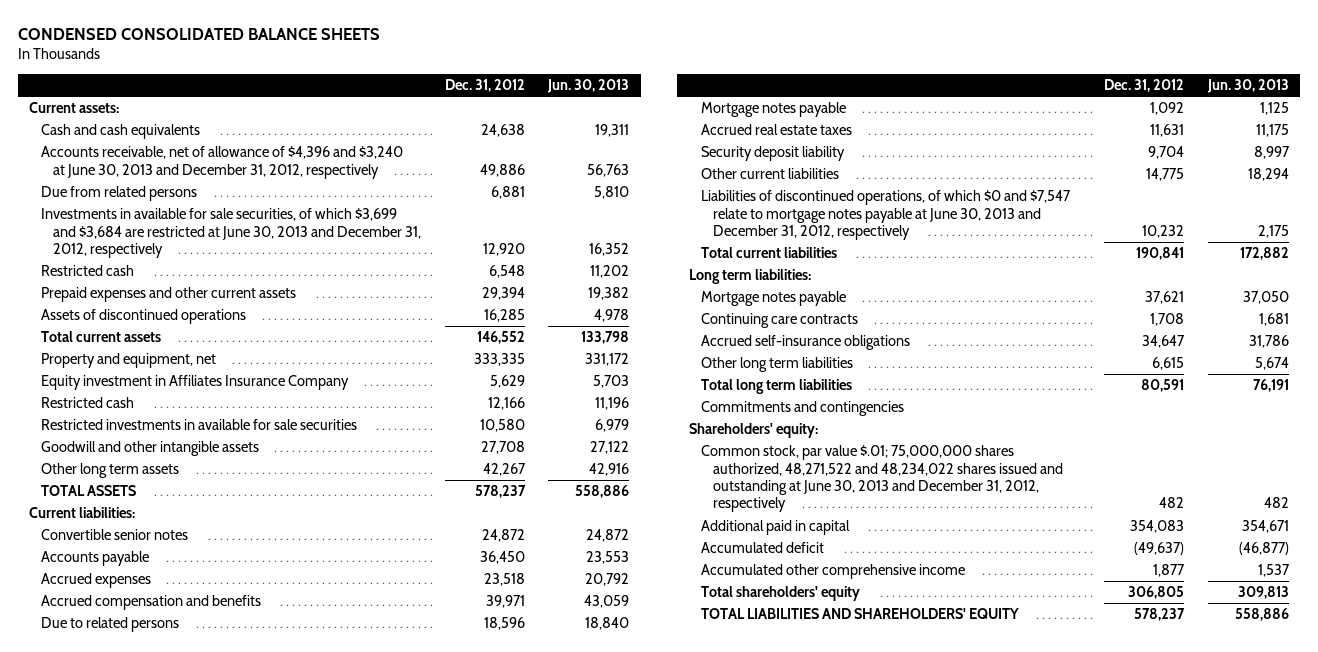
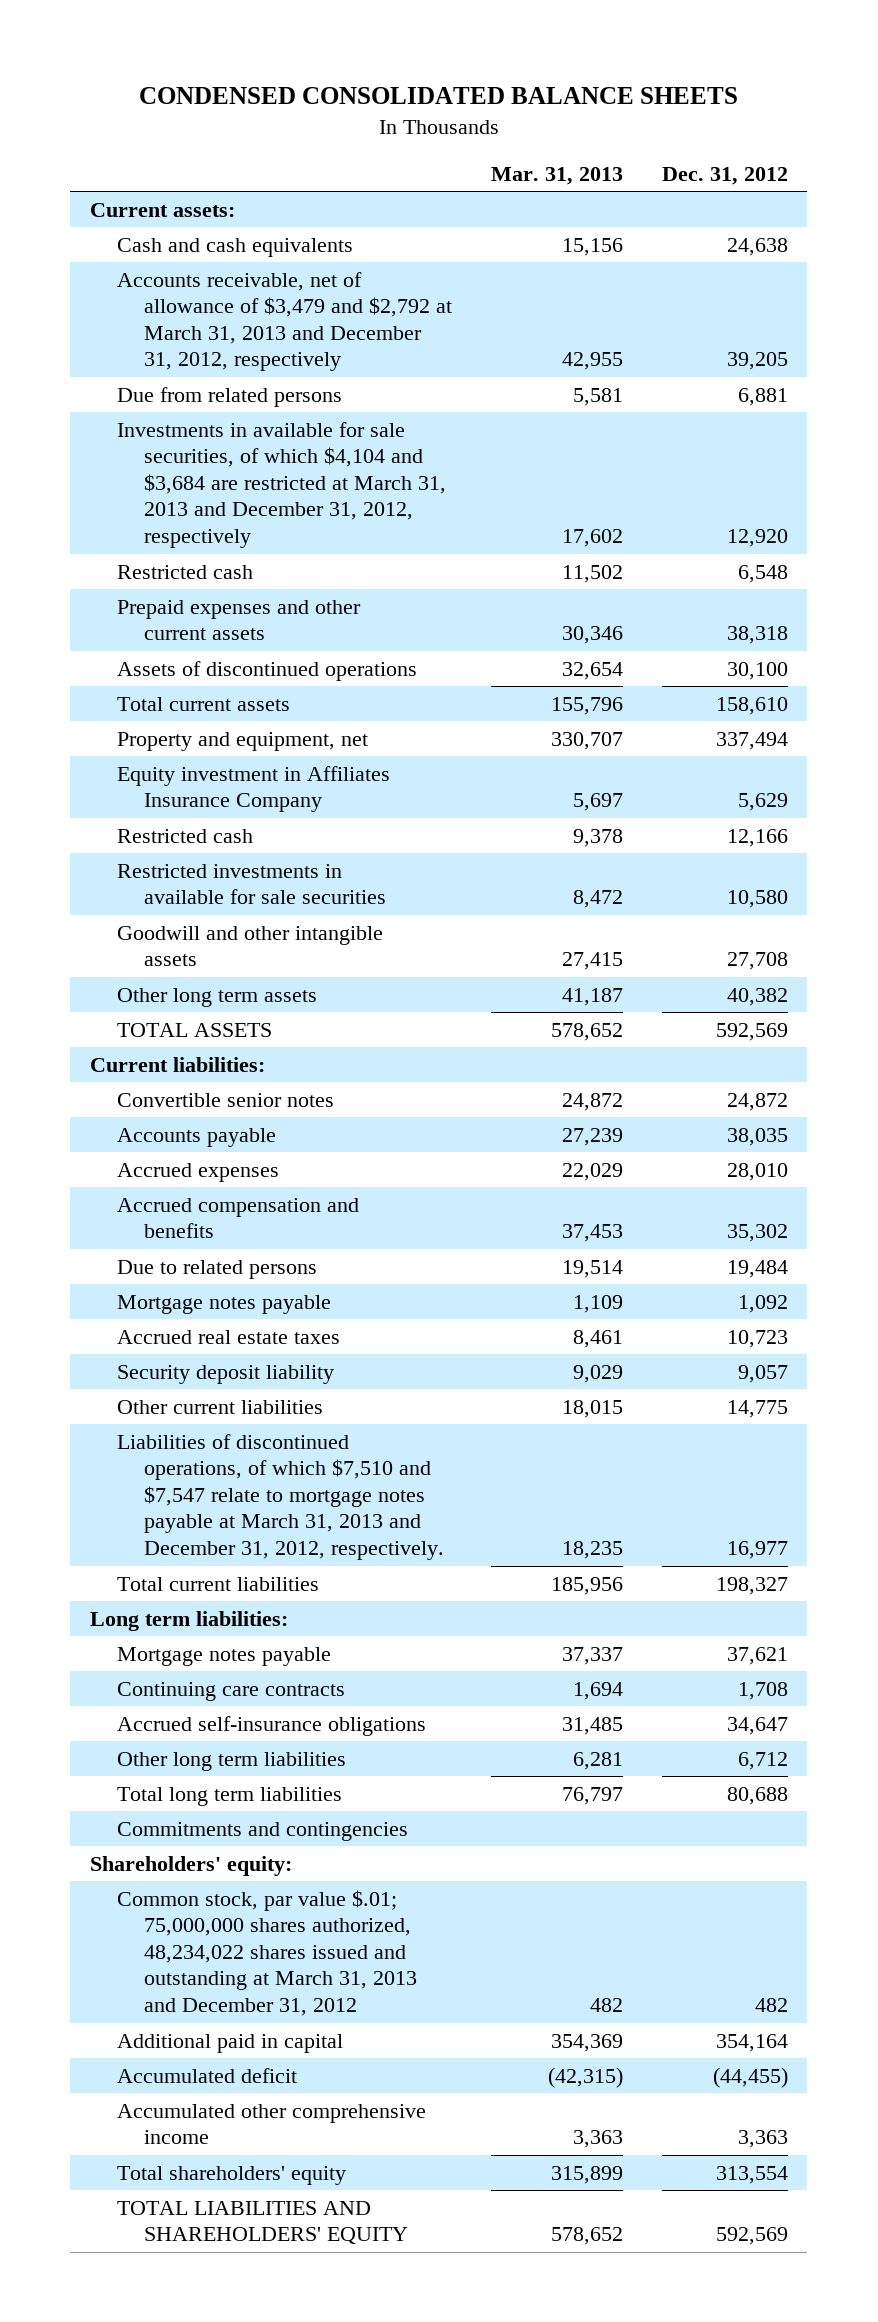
[547,79,630,94] Jun. 30, 2013 -> none
none -> [490,166,623,185] Mar. 31, 2013
[41,146,404,179] Accounts receivable, net of allowance of $4,396 and $3,240 at June 30, 2013 and December 31, 2012, respectively -> [116,271,452,372] Accounts receivable, net of allowance of $3,479 and $2,792 at March 31, 2013 and December 31, 2012, respectively
[479,163,525,177] 49,886 -> [726,352,788,371] 39,205
[41,208,422,259] Investments in available for sale securities, of which $3,699 and $3,684 are restricted at June 30, 2013 and December 31, 2012, respectively -> [116,421,446,549] Investments in available for sale securities, of which $4,104 and $3,684 are restricted at March 31, 2013 and December 31, 2012, respectively
[481,287,525,301] 29,394 -> [726,626,788,645] 38,318
[483,309,525,323] 16,285 -> [726,661,788,680] 30,100
[476,331,525,345] 146,552 -> [715,696,788,715] 158,610
[473,353,525,367] 333,335 -> [715,731,788,750] 337,494
[482,463,526,477] 42,267 -> [726,987,788,1006] 40,382
[474,485,526,499] 578,237 -> [715,1022,788,1041] 592,569
[479,551,525,565] 36,450 -> [726,1127,788,1146] 38,035
[483,573,525,587] 23,518 -> [726,1162,788,1181] 28,010
[485,595,525,609] 39,971 -> [726,1224,788,1243] 35,302
[483,617,525,631] 18,596 -> [726,1259,788,1278] 19,484
[1150,124,1185,138] 11,631 -> [726,1329,788,1348] 10,723
[1148,146,1185,160] 9,704 -> [737,1364,788,1383] 9,057
[700,190,1071,241] Liabilities of discontinued operations, of which $0 and $7,547 relate to mortgage notes payable at June 30, 2013 and December 31, 2012, respectively -> [116,1433,444,1561] Liabilities of discontinued operations, of which $7,510 and $7,547 relate to mortgage notes payable at March 31, 2013 and December 31, 2012, respectively.
[1142,225,1185,239] 10,232 -> [726,1541,788,1560] 16,977
[1136,247,1185,261] 190,841 -> [715,1576,788,1595] 198,327
[1152,357,1185,371] 6,615 -> [737,1751,788,1770] 6,712
[1141,379,1185,393] 80,591 -> [726,1786,788,1805] 80,688
[700,445,1063,513] Common stock, par value $.01; 75,000,000 shares authorized, 48,271,522 and 48,234,022 shares issued and outstanding at June 30, 2013 and December 31, 2012, respectively -> [116,1889,417,2017] Common stock, par value $.01; 75,000,000 shares authorized, 48,234,022 shares issued and outstanding at March 31, 2013 and December 31, 2012
[1130,520,1185,534] 354,083 -> [715,2033,788,2052] 354,164
[1134,542,1185,556] (49,637) -> [712,2066,788,2088] (44,455)
[1153,564,1186,578] 1,877 -> [737,2130,788,2149] 3,363
[1128,586,1185,600] 306,805 -> [715,2165,788,2184] 313,554
[1134,608,1186,622] 578,237 -> [715,2227,788,2246] 592,569

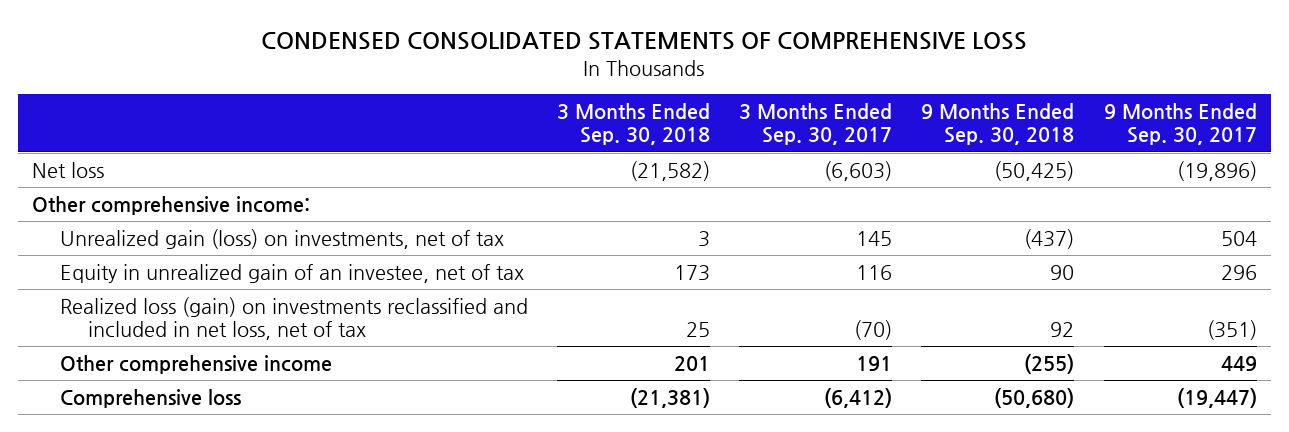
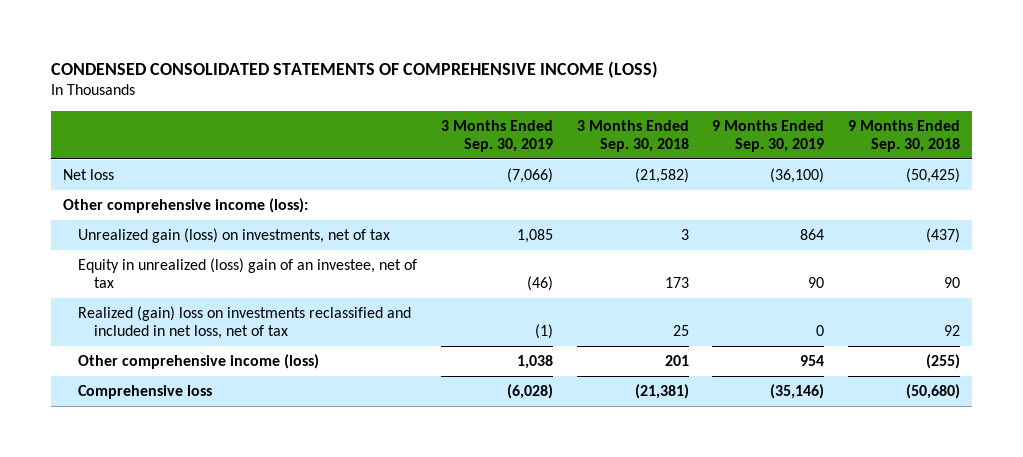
[261,32,1028,51] CONDENSED CONSOLIDATED STATEMENTS OF COMPREHENSIVE LOSS -> [50,60,658,78] CONDENSED CONSOLIDATED STATEMENTS OF COMPREHENSIVE INCOME (LOSS)
[739,103,893,146] 3 Months Ended Sep. 30, 2017 -> none
[1103,103,1257,146] 9 Months Ended Sep. 30, 2017 -> none
none -> [440,119,553,152] 3 Months Ended Sep. 30, 2019
none -> [712,119,825,152] 9 Months Ended Sep. 30, 2019
[32,195,311,215] Other comprehensive income: -> [62,197,308,213] Other comprehensive income (loss):
[60,263,525,283] Equity in unrealized gain of an investee, net of tax -> [78,257,418,289] Equity in unrealized (loss) gain of an investee, net of tax
[60,296,529,341] Realized loss (gain) on investments reclassified and included in net loss, net of tax -> [78,305,412,340] Realized (gain) loss on investments reclassified and included in net loss, net of tax
[60,354,333,374] Other comprehensive income -> [78,353,320,369] Other comprehensive income (loss)

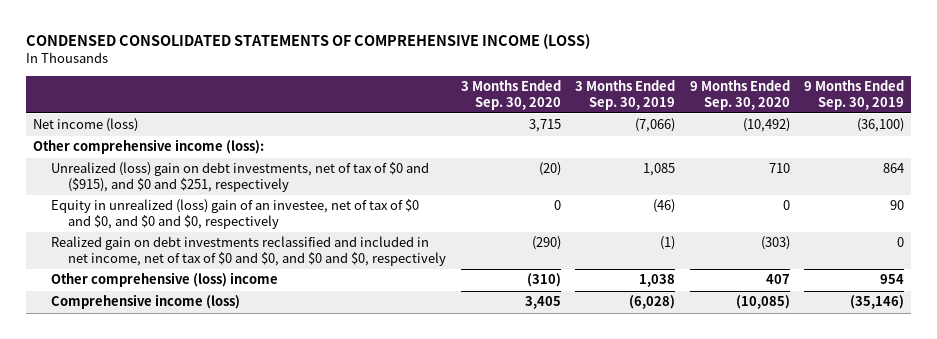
[576,119,689,152] 3 Months Ended Sep. 30, 2018 -> none
[847,119,960,152] 9 Months Ended Sep. 30, 2018 -> none
none -> [460,80,561,110] 3 Months Ended Sep. 30, 2020
none -> [689,80,790,110] 9 Months Ended Sep. 30, 2020
[62,168,114,180] Net loss -> [33,118,139,133] Net income (loss)
[78,227,391,243] Unrealized gain (loss) on investments, net of tax -> [50,162,429,192] Unrealized (loss) gain on debt investments, net of tax of $0 and ($915), and $0 and $251, respectively
[78,257,418,289] Equity in unrealized (loss) gain of an investee, net of tax -> [50,199,419,229] Equity in unrealized (loss) gain of an investee, net of tax of $0 and $0, and $0 and $0, respectively
[78,305,412,340] Realized (gain) loss on investments reclassified and included in net loss, net of tax -> [50,236,447,266] Realized gain on debt investments reclassified and included in net income, net of tax of $0 and $0, and $0 and $0, respectively
[78,353,320,369] Other comprehensive income (loss) -> [50,272,278,288] Other comprehensive (loss) income
[78,384,213,399] Comprehensive loss -> [50,294,240,310] Comprehensive income (loss)

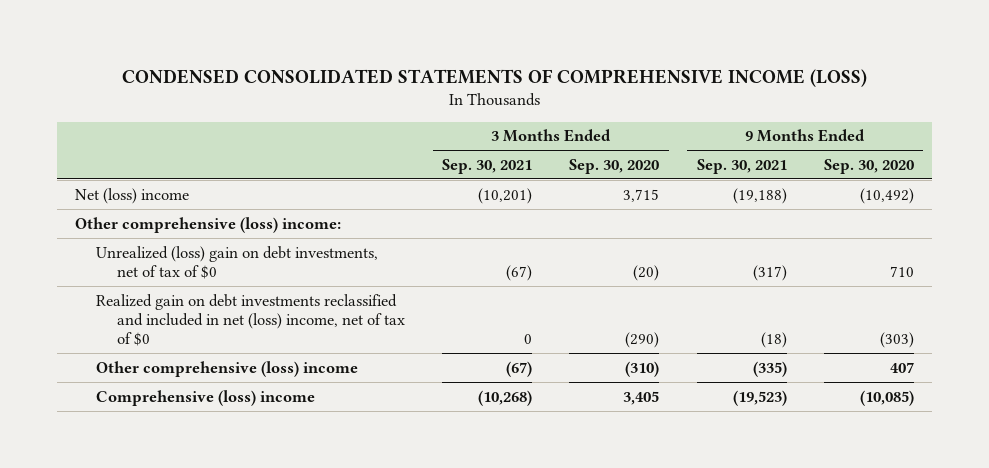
[575,80,676,110] 3 Months Ended Sep. 30, 2019 -> none
[803,80,904,110] 9 Months Ended Sep. 30, 2019 -> none
none -> [442,159,533,175] Sep. 30, 2021
none -> [696,159,787,175] Sep. 30, 2021
[50,199,419,229] Equity in unrealized (loss) gain of an investee, net of tax of $0 and $0, and $0 and $0, respectively -> none
[33,118,139,133] Net income (loss) -> [75,187,190,204] Net (loss) income
[33,139,265,155] Other comprehensive income (loss): -> [75,216,342,233] Other comprehensive (loss) income:
[50,162,429,192] Unrealized (loss) gain on debt investments, net of tax of $0 and ($915), and $0 and $251, respectively -> [96,245,379,279] Unrealized (loss) gain on debt investments, net of tax of $0
[50,236,447,266] Realized gain on debt investments reclassified and included in net income, net of tax of $0 and $0, and $0 and $0, respectively -> [96,293,406,347] Realized gain on debt investments reclassified and included in net (loss) income, net of tax of $0
[50,294,240,310] Comprehensive income (loss) -> [96,389,316,406] Comprehensive (loss) income

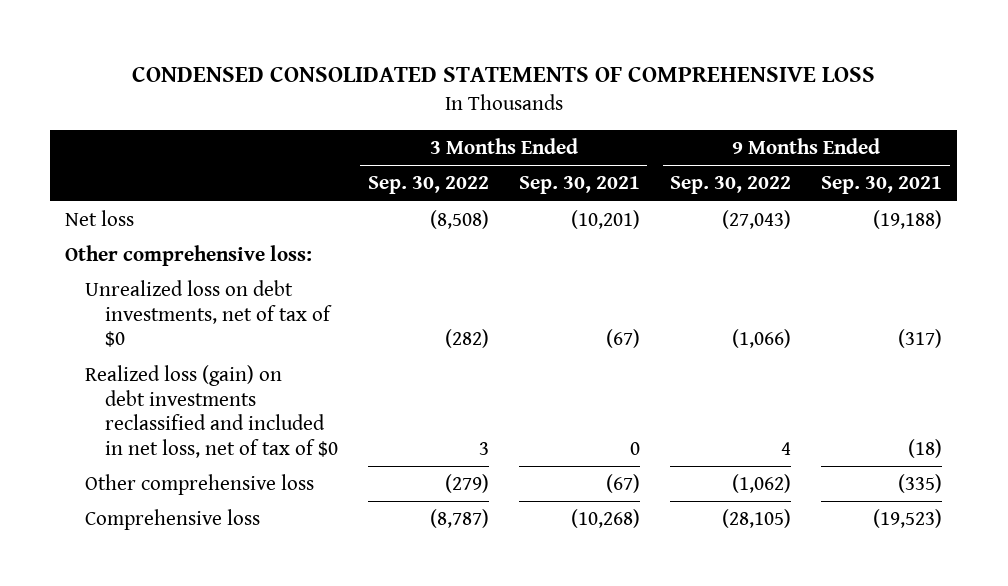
[121,68,867,87] CONDENSED CONSOLIDATED STATEMENTS OF COMPREHENSIVE INCOME (LOSS) -> [131,67,875,83] CONDENSED CONSOLIDATED STATEMENTS OF COMPREHENSIVE LOSS
[569,159,660,175] Sep. 30, 2020 -> none
[823,159,914,175] Sep. 30, 2020 -> none
none -> [367,176,489,195] Sep. 30, 2022
none -> [670,176,792,195] Sep. 30, 2022
[75,187,190,204] Net (loss) income -> [65,209,135,226] Net loss
[75,216,342,233] Other comprehensive (loss) income: -> [65,244,313,266] Other comprehensive loss:
[96,245,379,279] Unrealized (loss) gain on debt investments, net of tax of $0 -> [85,279,332,348] Unrealized loss on debt investments, net of tax of $0
[96,293,406,347] Realized gain on debt investments reclassified and included in net (loss) income, net of tax of $0 -> [85,364,338,459] Realized loss (gain) on debt investments reclassified and included in net loss, net of tax of $0
[96,360,359,377] Other comprehensive (loss) income -> [85,473,315,495] Other comprehensive loss
[96,389,316,406] Comprehensive (loss) income -> [85,508,261,530] Comprehensive loss

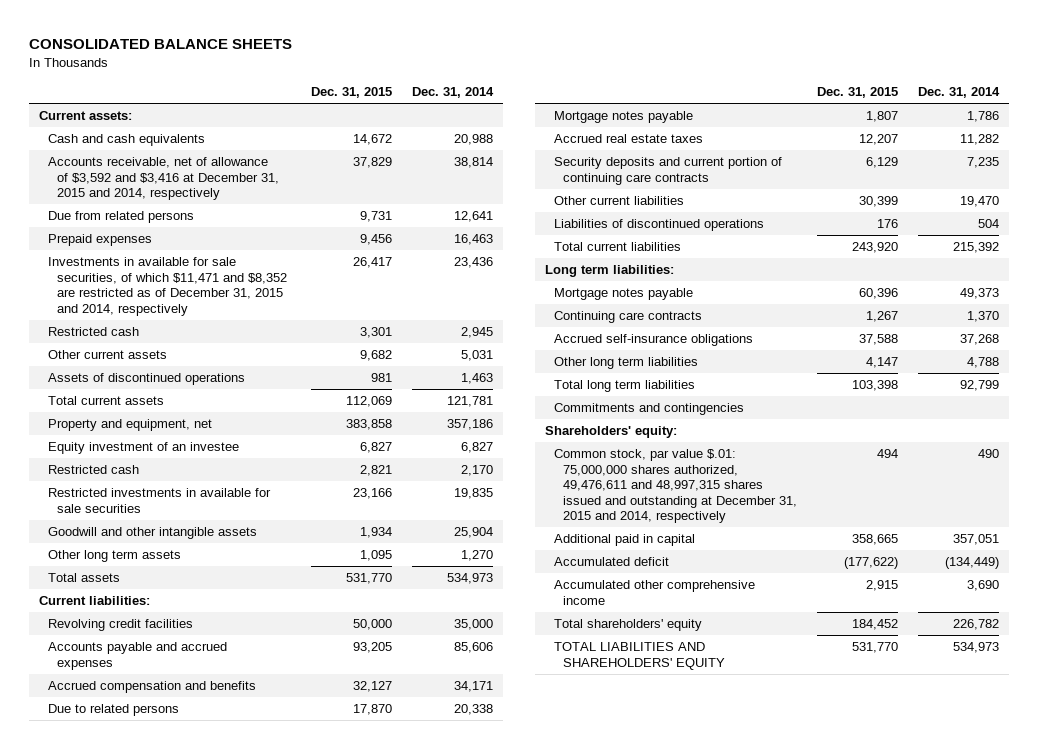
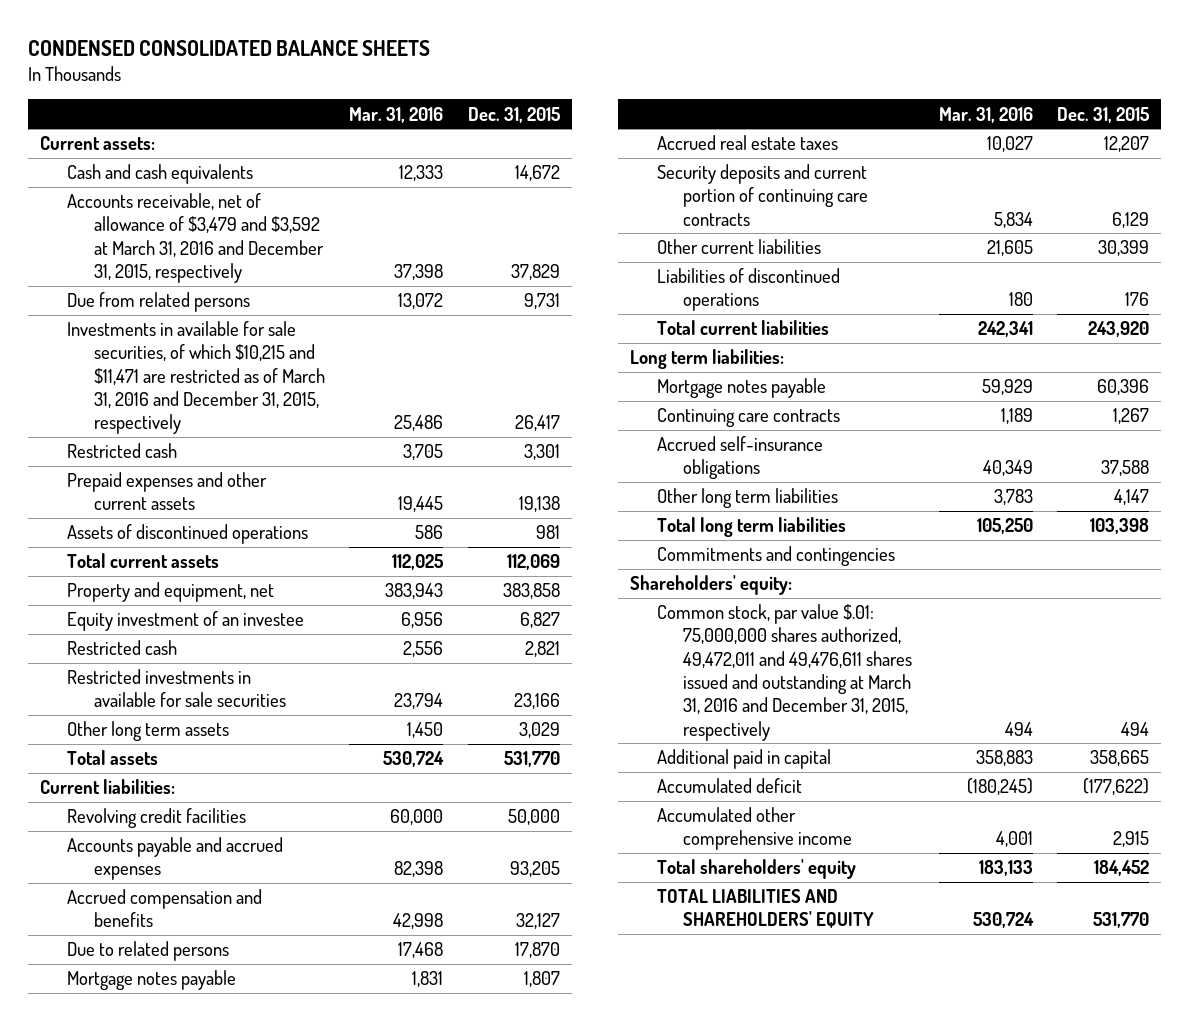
[29,39,293,50] CONSOLIDATED BALANCE SHEETS -> [27,40,430,57] CONDENSED CONSOLIDATED BALANCE SHEETS
[411,87,494,99] Dec. 31, 2014 -> none
none -> [349,106,444,123] Mar. 31, 2016
[48,157,280,201] Accounts receivable, net of allowance of $3,592 and $3,416 at December 31, 2015 and 2014, respectively -> [66,193,324,283] Accounts receivable, net of allowance of $3,479 and $3,592 at March 31, 2016 and December 31, 2015, respectively
[48,234,153,247] Prepaid expenses -> none
[48,257,288,316] Investments in available for sale securities, of which $11,471 and $8,352 are restricted as of December 31, 2015 and 2014, respectively -> [66,321,325,435] Investments in available for sale securities, of which $10,215 and $11,471 are restricted as of March 31, 2016 and December 31, 2015, respectively
[48,350,168,360] Other current assets -> [66,472,267,511] Prepaid expenses and other current assets
[360,350,393,362] 9,682 -> [518,496,560,513] 19,138
[48,527,258,540] Goodwill and other intangible assets -> none
[360,550,393,562] 1,095 -> [518,722,560,739] 3,029
[554,449,798,524] Common stock, par value $.01: 75,000,000 shares authorized, 49,476,611 and 48,997,315 shares issued and outstanding at December 31, 2015 and 2014, respectively -> [656,604,913,741] Common stock, par value $.01: 75,000,000 shares authorized, 49,472,011 and 49,476,611 shares issued and outstanding at March 31, 2016 and December 31, 2015, respectively

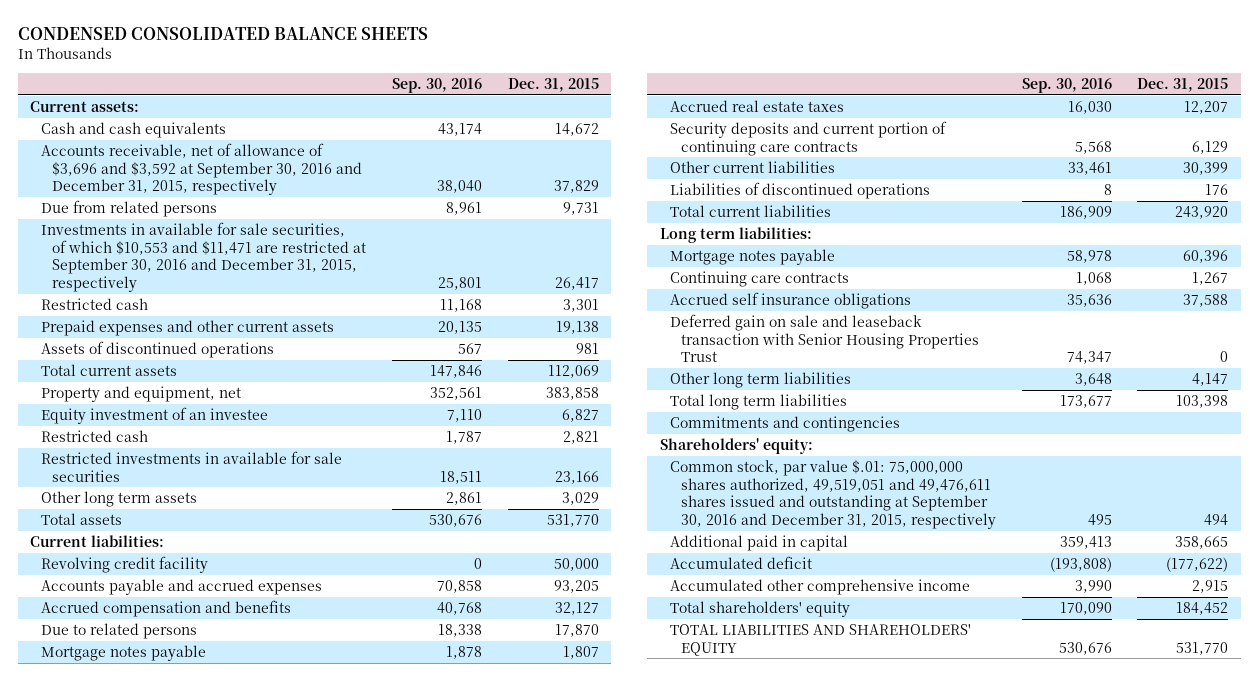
[349,106,444,123] Mar. 31, 2016 -> none
none -> [392,78,483,94] Sep. 30, 2016
[66,193,324,283] Accounts receivable, net of allowance of $3,479 and $3,592 at March 31, 2016 and December 31, 2015, respectively -> [41,143,363,196] Accounts receivable, net of allowance of $3,696 and $3,592 at September 30, 2016 and December 31, 2015, respectively
[66,321,325,435] Investments in available for sale securities, of which $10,215 and $11,471 are restricted as of March 31, 2016 and December 31, 2015, respectively -> [41,222,367,292] Investments in available for sale securities, of which $10,553 and $11,471 are restricted at September 30, 2016 and December 31, 2015, respectively
[66,808,246,829] Revolving credit facilities -> [41,556,209,574] Revolving credit facility
[656,436,823,480] Accrued self-insurance obligations -> [670,292,912,310] Accrued self insurance obligations
none -> [670,314,980,363] Deferred gain on sale and leaseback transaction with Senior Housing Properties Trust
[656,604,913,741] Common stock, par value $.01: 75,000,000 shares authorized, 49,472,011 and 49,476,611 shares issued and outstanding at March 31, 2016 and December 31, 2015, respectively -> [670,460,997,529] Common stock, par value $.01: 75,000,000 shares authorized, 49,519,051 and 49,476,611 shares issued and outstanding at September 30, 2016 and December 31, 2015, respectively

